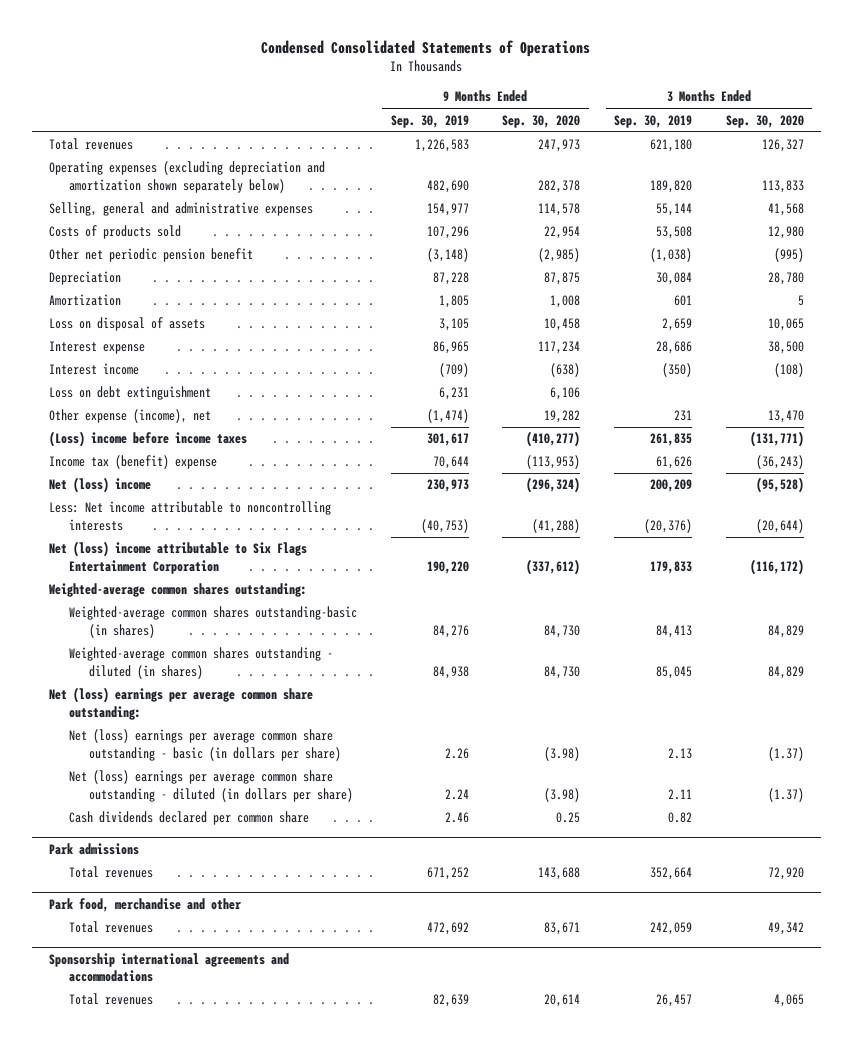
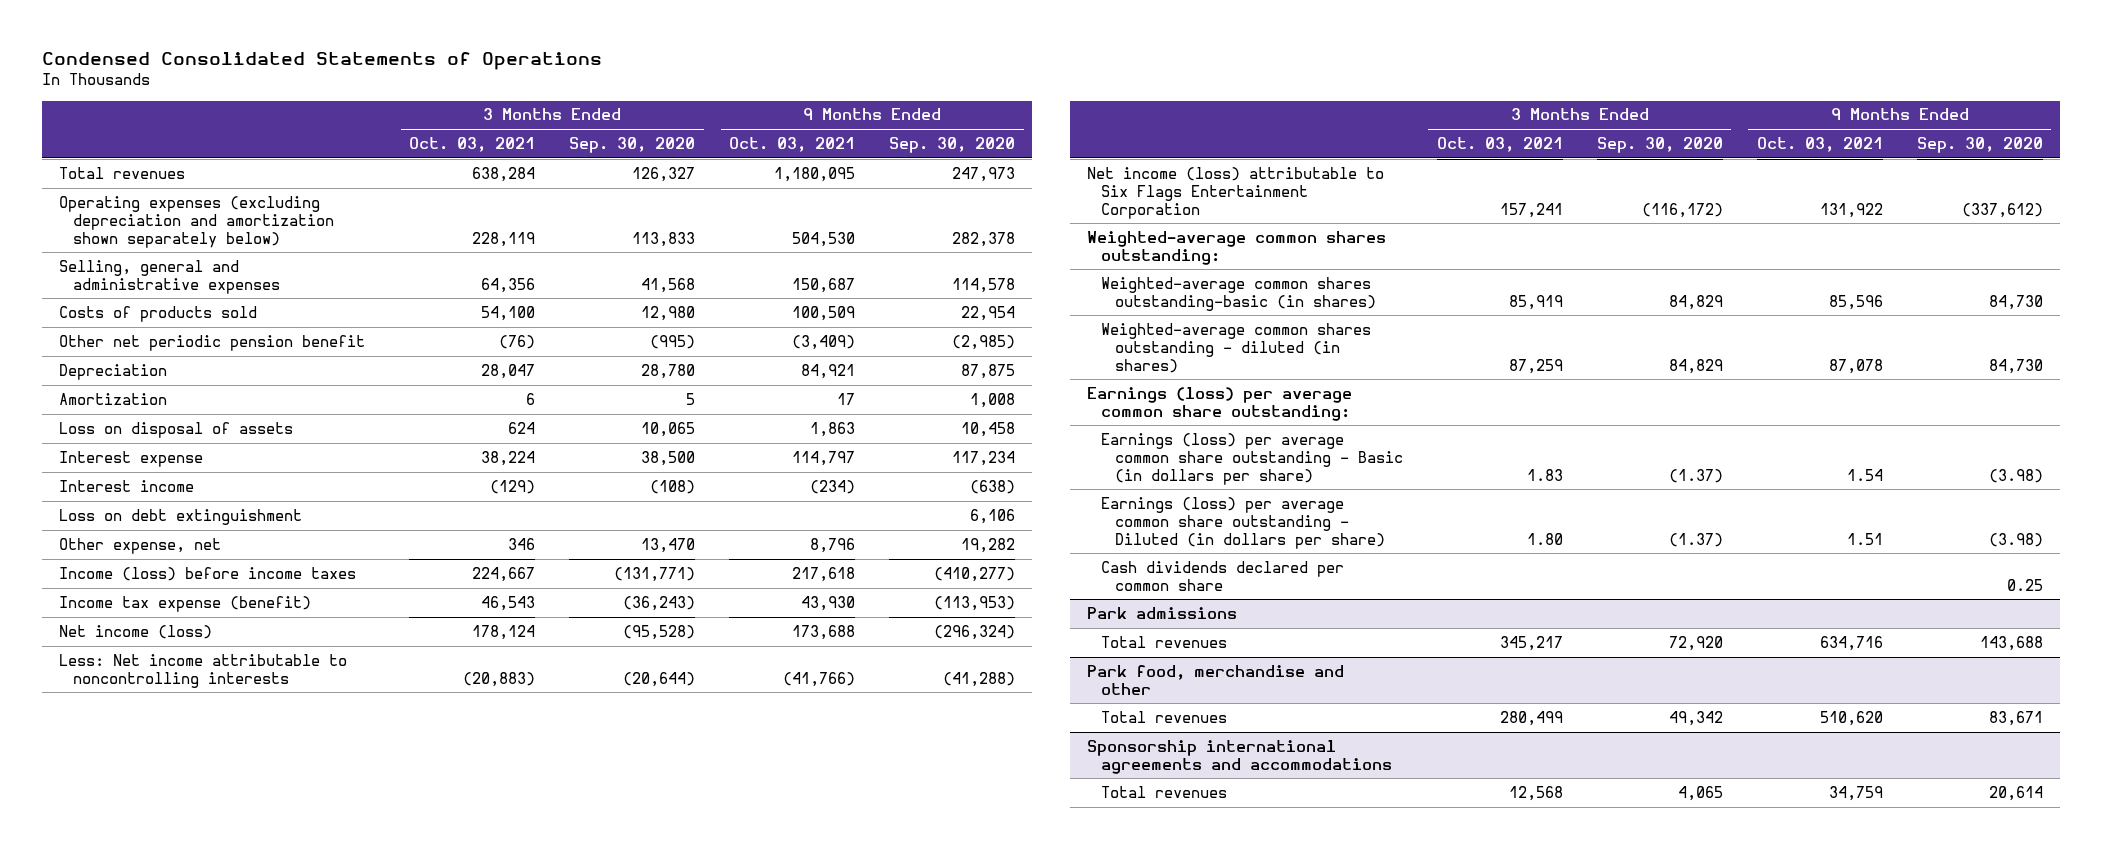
[390,114,469,128] Sep. 30, 2019 -> none
[613,114,692,128] Sep. 30, 2019 -> none
none -> [409,137,536,153] Oct. 03, 2021
none -> [729,137,856,153] Oct. 03, 2021
[48,409,211,424] Other expense (income), net -> [58,537,221,554] Other expense, net
[48,431,247,448] (Loss) income before income taxes -> [58,566,356,581] Income (loss) before income taxes
[48,455,217,470] Income tax (benefit) expense -> [58,595,311,612] Income tax expense (benefit)
[48,477,151,494] Net (loss) income -> [58,624,212,639] Net income (loss)
[48,541,307,574] Net (loss) income attributable to Six Flags Entertainment Corporation -> [1086,166,1384,219] Net income (loss) attributable to Six Flags Entertainment Corporation
[48,687,313,720] Net (loss) earnings per average common share outstanding: -> [1086,386,1352,421] Earnings (loss) per average common share outstanding:
[68,729,342,761] Net (loss) earnings per average common share outstanding - basic (in dollars per share) -> [1100,432,1403,485] Earnings (loss) per average common share outstanding - Basic (in dollars per share)
[68,770,354,802] Net (loss) earnings per average common share outstanding - diluted (in dollars per share) -> [1100,496,1385,549] Earnings (loss) per average common share outstanding - Diluted (in dollars per share)

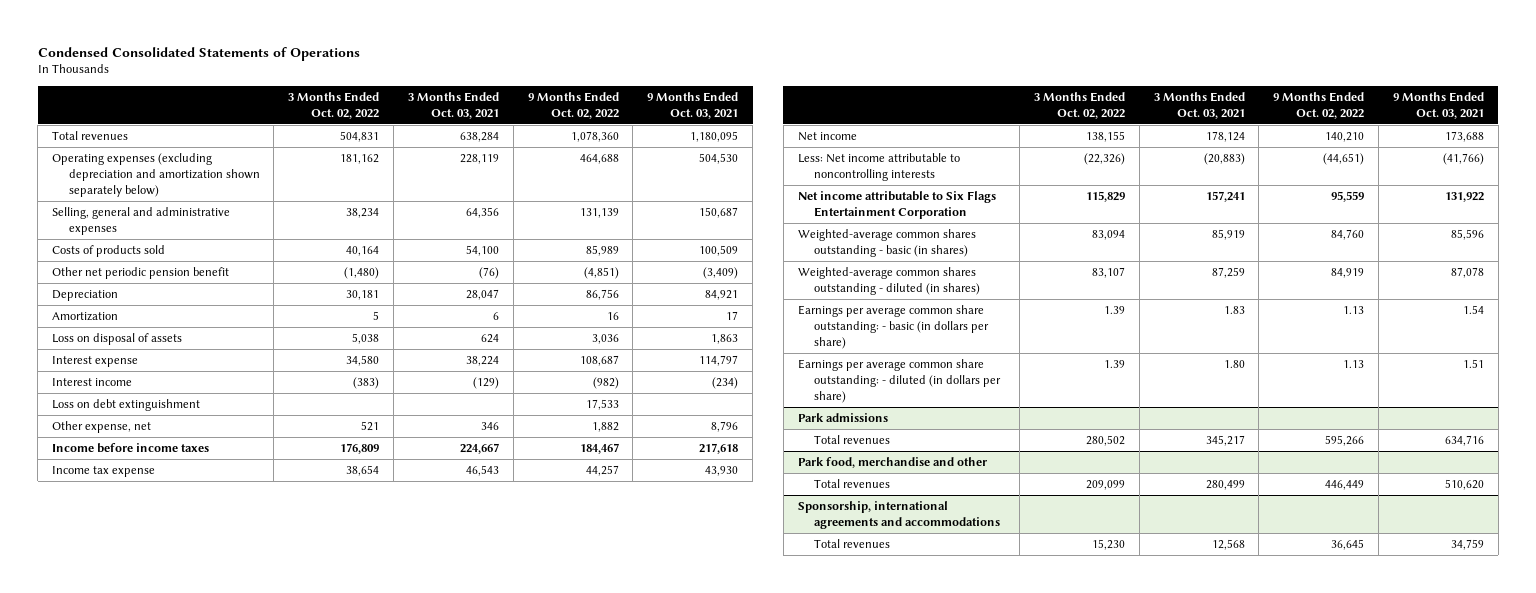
[569,137,696,154] Sep. 30, 2020 -> none
[889,137,1016,154] Sep. 30, 2020 -> none
none -> [288,91,380,119] 3 Months Ended Oct. 02, 2022
none -> [527,91,619,119] 9 Months Ended Oct. 02, 2022
[58,566,356,581] Income (loss) before income taxes -> [51,443,209,454] Income before income taxes
[58,595,311,612] Income tax expense (benefit) -> [51,466,155,478] Income tax expense
[58,624,212,639] Net income (loss) -> [797,132,857,142] Net income
[1086,230,1386,265] Weighted-average common shares outstanding: -> none
[1086,166,1384,219] Net income (loss) attributable to Six Flags Entertainment Corporation -> [797,191,996,219] Net income attributable to Six Flags Entertainment Corporation
[1100,276,1376,311] Weighted-average common shares outstanding-basic (in shares) -> [797,229,976,257] Weighted-average common shares outstanding - basic (in shares)
[1086,386,1352,421] Earnings (loss) per average common share outstanding: -> none
[1100,560,1344,591] Cash dividends declared per common share -> none
[1100,432,1403,485] Earnings (loss) per average common share outstanding - Basic (in dollars per share) -> [797,305,990,349] Earnings per average common share outstanding: - basic (in dollars per share)
[1100,496,1385,549] Earnings (loss) per average common share outstanding - Diluted (in dollars per share) -> [797,359,1002,403] Earnings per average common share outstanding: - diluted (in dollars per share)
[1086,739,1392,774] Sponsorship international agreements and accommodations -> [797,501,1001,529] Sponsorship, international agreements and accommodations

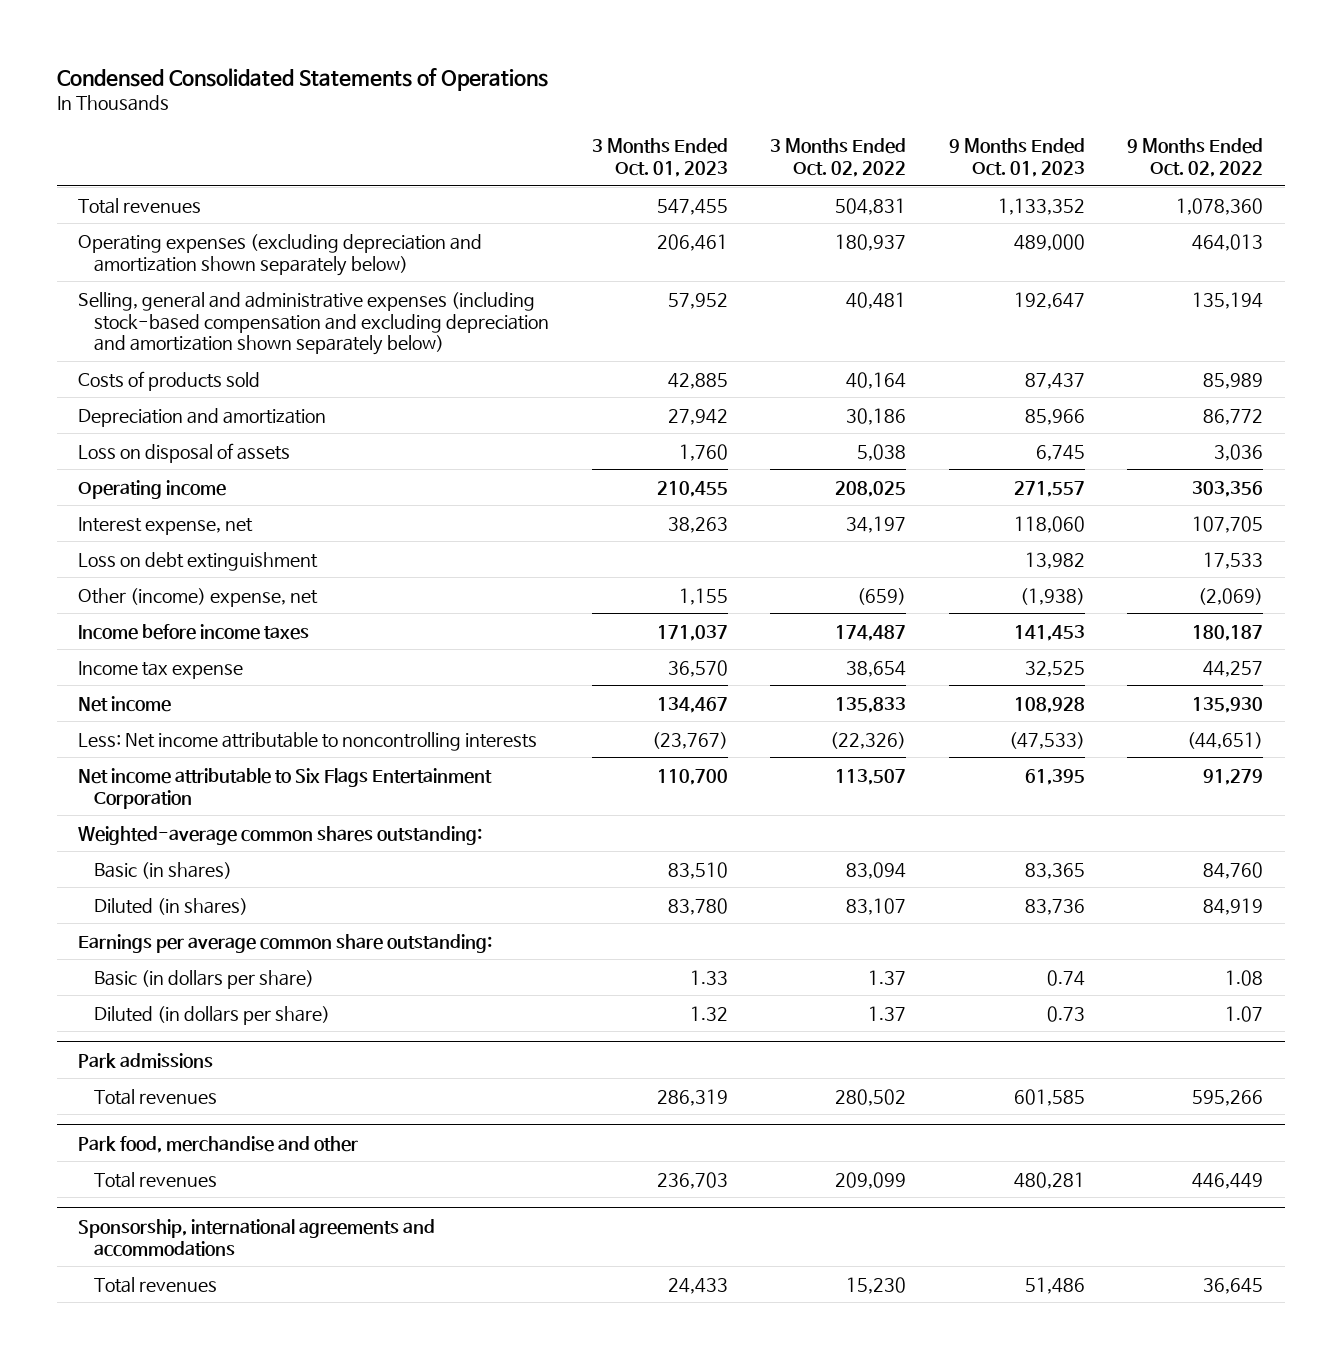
[407,91,499,119] 3 Months Ended Oct. 03, 2021 -> none
[647,91,739,119] 9 Months Ended Oct. 03, 2021 -> none
none -> [591,138,728,177] 3 Months Ended Oct. 01, 2023
none -> [948,138,1085,177] 9 Months Ended Oct. 01, 2023
[340,154,380,165] 181,162 -> [835,233,907,251] 180,937
[579,154,619,165] 464,688 -> [1192,233,1264,251] 464,013
[51,207,230,235] Selling, general and administrative expenses -> [77,291,550,356] Selling, general and administrative expenses (including stock-based compensation and excluding depreciation and amortization shown separately below)
[346,208,380,219] 38,234 -> [846,291,907,309] 40,481
[579,208,619,219] 131,139 -> [1192,291,1264,309] 135,194
[51,267,229,280] Other net periodic pension benefit -> none
[51,290,118,302] Depreciation -> none
[51,312,118,322] Amortization -> none
none -> [77,407,326,427] Depreciation and amortization
[51,378,132,387] Interest income -> none
none -> [77,479,226,499] Operating income
[51,356,138,368] Interest expense -> [77,516,253,535] Interest expense, net
[346,355,380,367] 34,580 -> [846,515,907,533] 34,197
[579,355,619,367] 108,687 -> [1192,515,1264,533] 107,705
[51,421,151,434] Other expense, net -> [77,587,318,607] Other (income) expense, net
[361,421,380,432] 521 -> [857,587,907,605] (659)
[591,422,619,433] 1,882 -> [1198,587,1264,605] (2,069)
[340,443,380,455] 176,809 -> [835,624,907,641] 174,487
[579,443,619,455] 184,467 -> [1192,624,1264,641] 180,187
[1086,131,1126,143] 138,155 -> [835,696,907,713] 135,833
[1325,132,1365,143] 140,210 -> [1192,696,1264,713] 135,930
[1086,191,1126,203] 115,829 -> [835,768,907,785] 113,507
[1331,191,1365,203] 95,559 -> [1203,768,1264,785] 91,279
none -> [77,825,482,845] Weighted-average common shares outstanding:
[797,229,976,257] Weighted-average common shares outstanding - basic (in shares) -> [94,861,233,879] Basic (in shares)
[797,267,981,295] Weighted-average common shares outstanding - diluted (in shares) -> [94,897,249,915] Diluted (in shares)
none -> [77,933,492,953] Earnings per average common share outstanding:
[797,305,990,349] Earnings per average common share outstanding: - basic (in dollars per share) -> [94,969,315,989] Basic (in dollars per share)
[1104,306,1126,315] 1.39 -> [868,969,907,985] 1.37
[1343,306,1365,315] 1.13 -> [1225,969,1264,986] 1.08
[797,359,1002,403] Earnings per average common share outstanding: - diluted (in dollars per share) -> [94,1005,331,1025] Diluted (in dollars per share)
[1104,360,1126,369] 1.39 -> [868,1005,907,1021] 1.37
[1343,360,1365,369] 1.13 -> [1225,1005,1264,1022] 1.07

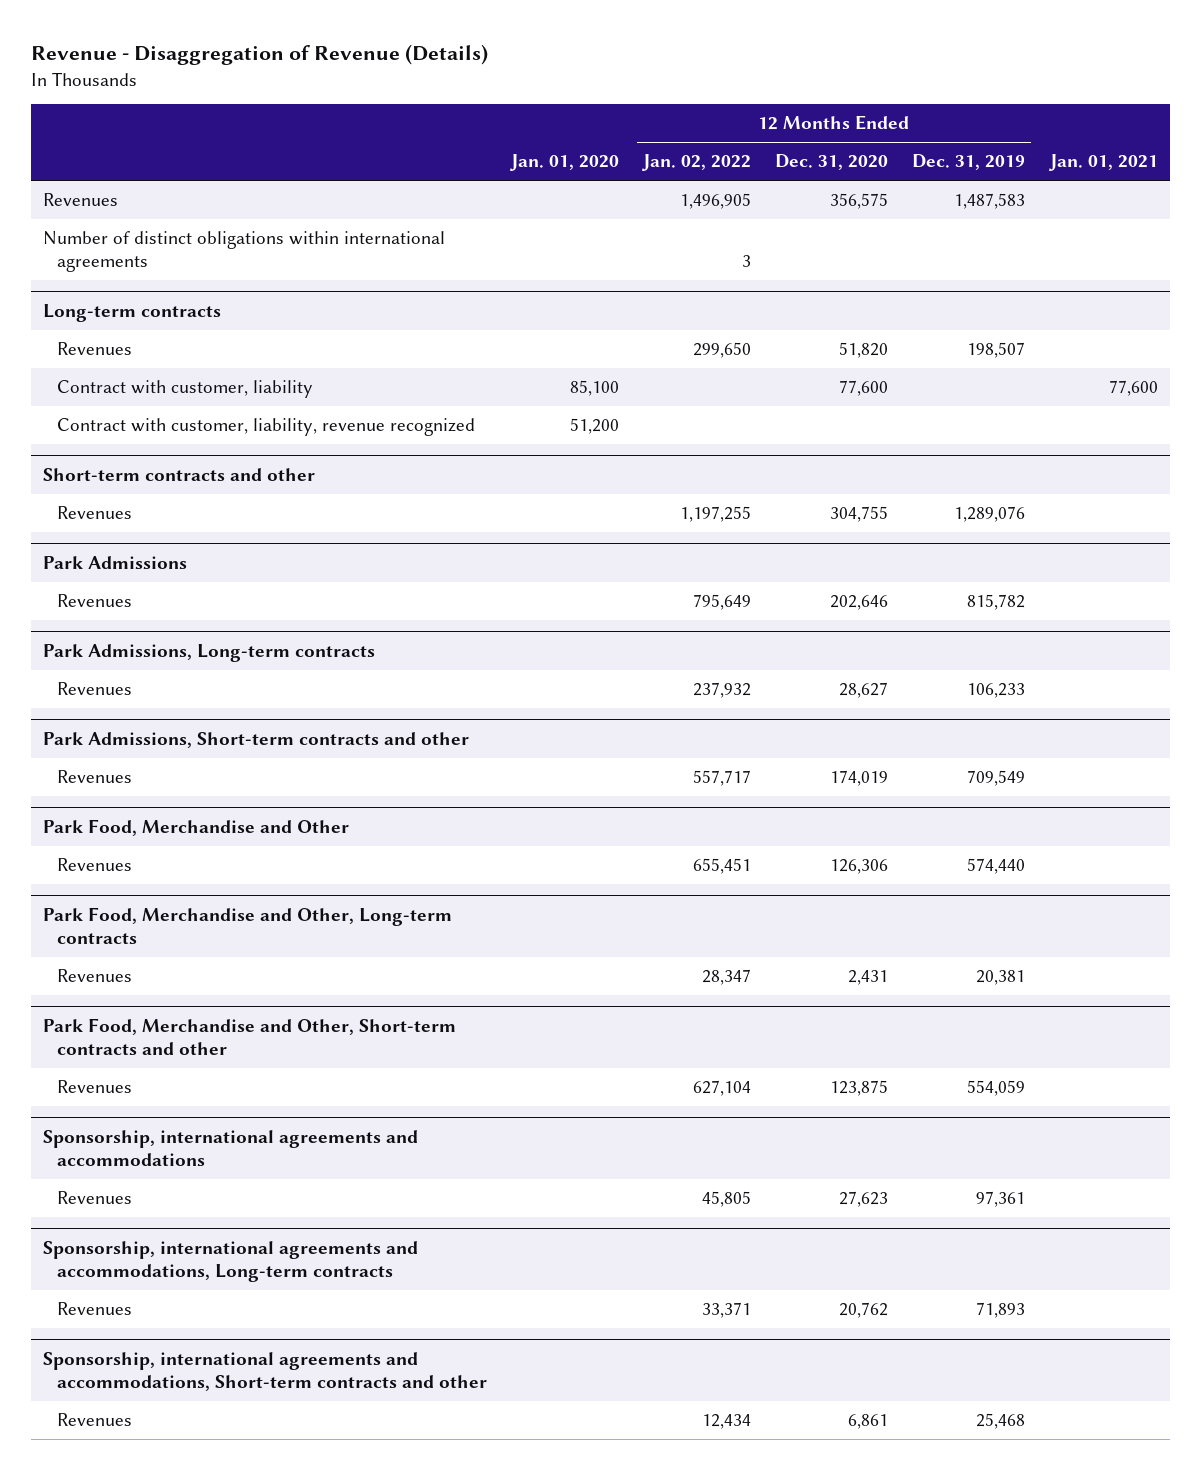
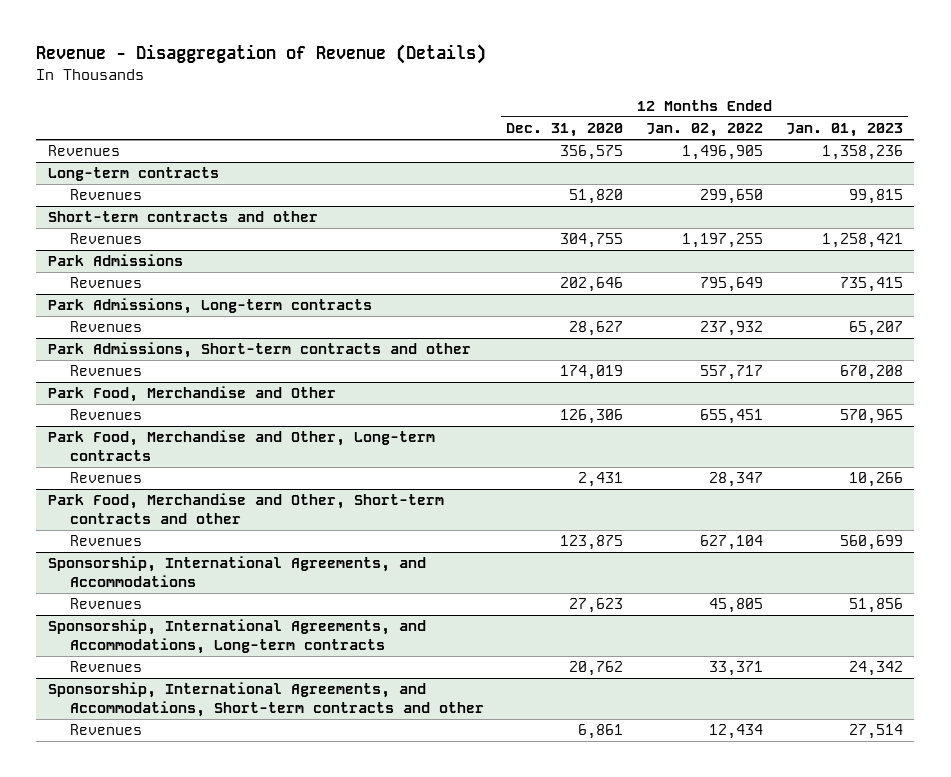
[509,154,619,172] Jan. 01, 2020 -> none
[912,154,1026,171] Dec. 31, 2019 -> none
[1048,154,1158,172] Jan. 01, 2021 -> none
none -> [785,123,903,138] Jan. 01, 2023
[42,231,445,273] Number of distinct obligations within international agreements -> none
[56,380,313,399] Contract with customer, liability -> none
[56,418,475,437] Contract with customer, liability, revenue recognized -> none
[42,1129,418,1166] Sponsorship, international agreements and accommodations -> [47,556,426,587] Sponsorship, International Agreements, and Accommodations
[42,1240,418,1282] Sponsorship, international agreements and accommodations, Long-term contracts -> [47,619,426,654] Sponsorship, International Agreements, and Accommodations, Long-term contracts
[42,1351,487,1391] Sponsorship, international agreements and accommodations, Short-term contracts and other -> [47,682,484,717] Sponsorship, International Agreements, and Accommodations, Short-term contracts and other

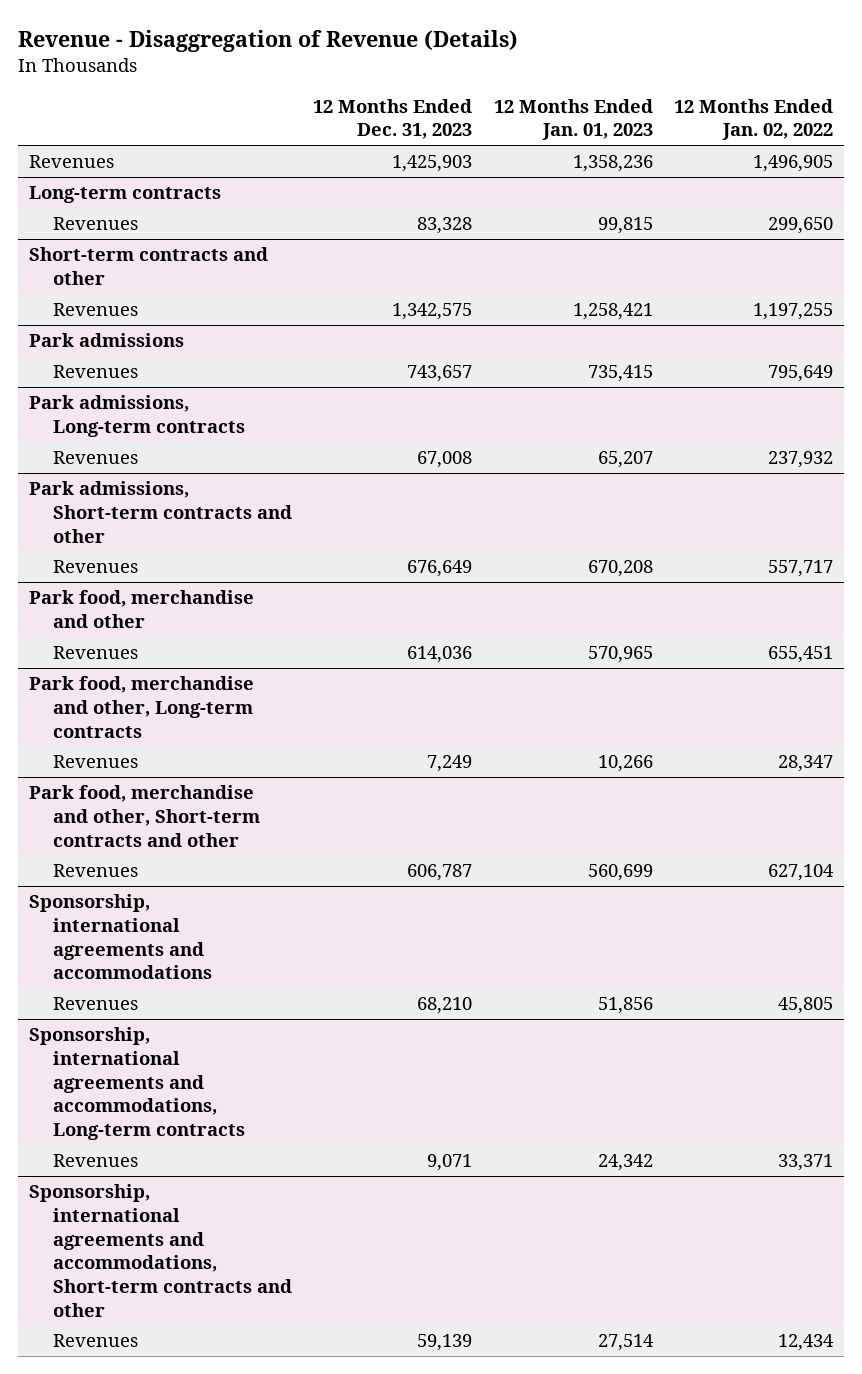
[506,123,624,138] Dec. 31, 2020 -> none
none -> [313,98,473,140] 12 Months Ended Dec. 31, 2023
[47,254,183,267] Park Admissions -> [29,333,185,348] Park admissions
[47,298,372,315] Park Admissions, Long-term contracts -> [29,395,245,437] Park admissions, Long-term contracts
[47,342,471,359] Park Admissions, Short-term contracts and other -> [29,481,292,543] Park admissions, Short-term contracts and other
[47,386,336,403] Park Food, Merchandise and Other -> [29,590,255,628] Park food, merchandise and other
[47,430,435,461] Park Food, Merchandise and Other, Long-term contracts -> [29,676,255,738] Park food, merchandise and other, Long-term contracts
[47,493,444,524] Park Food, Merchandise and Other, Short-term contracts and other -> [29,785,260,847] Park food, merchandise and other, Short-term contracts and other
[47,556,426,587] Sponsorship, International Agreements, and Accommodations -> [29,894,212,980] Sponsorship, international agreements and accommodations
[47,619,426,654] Sponsorship, International Agreements, and Accommodations, Long-term contracts -> [29,1027,245,1140] Sponsorship, international agreements and accommodations, Long-term contracts
[47,682,484,717] Sponsorship, International Agreements, and Accommodations, Short-term contracts and other -> [29,1184,292,1317] Sponsorship, international agreements and accommodations, Short-term contracts and other

